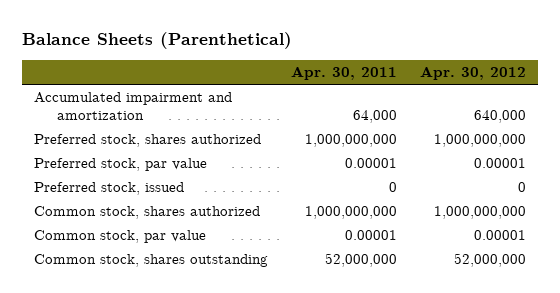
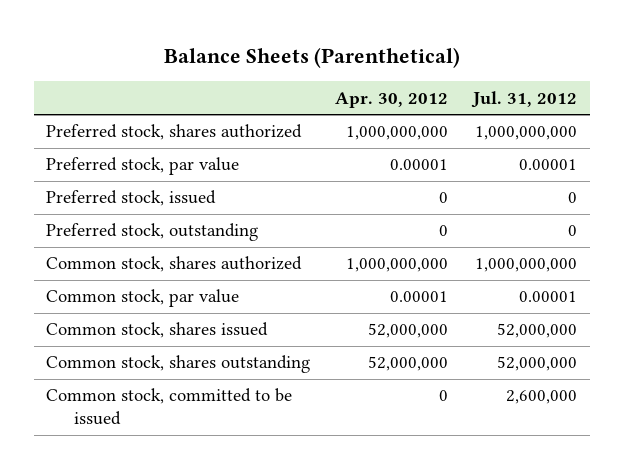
[291,66,398,81] Apr. 30, 2011 -> none
none -> [471,90,578,108] Jul. 31, 2012
[34,92,233,121] Accumulated impairment and amortization -> none
none -> [46,223,259,242] Preferred stock, outstanding
none -> [46,322,269,339] Common stock, shares issued
none -> [46,388,293,426] Common stock, committed to be issued

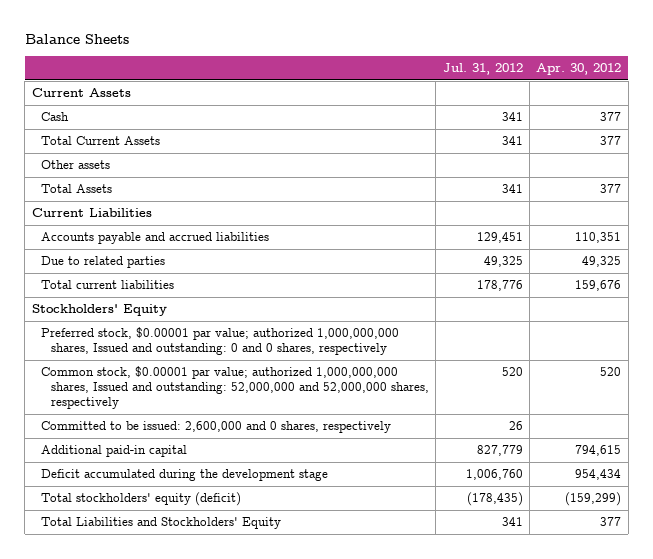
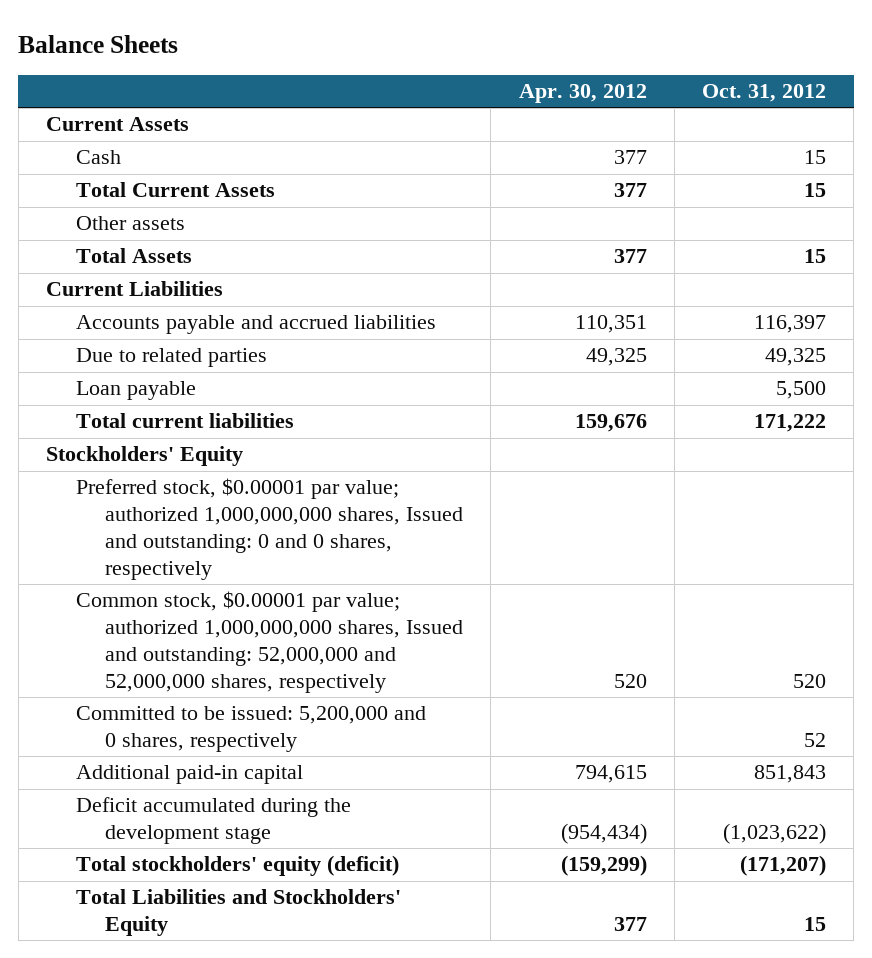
[442,63,523,76] Jul. 31, 2012 -> none
none -> [702,84,827,103] Oct. 31, 2012
none -> [75,381,196,401] Loan payable
[41,421,392,434] Committed to be issued: 2,600,000 and 0 shares, respectively -> [75,706,426,753] Committed to be issued: 5,200,000 and 0 shares, respectively
[575,469,622,481] 954,434 -> [560,823,647,845] (954,434)

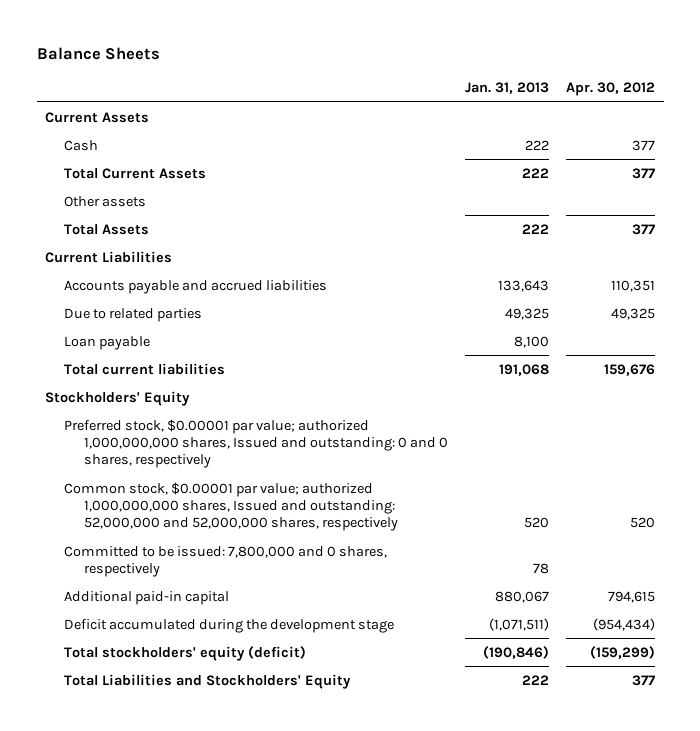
[702,84,827,103] Oct. 31, 2012 -> none
none -> [464,82,549,95] Jan. 31, 2013
[75,706,426,753] Committed to be issued: 5,200,000 and 0 shares, respectively -> [64,545,388,577] Committed to be issued: 7,800,000 and 0 shares, respectively

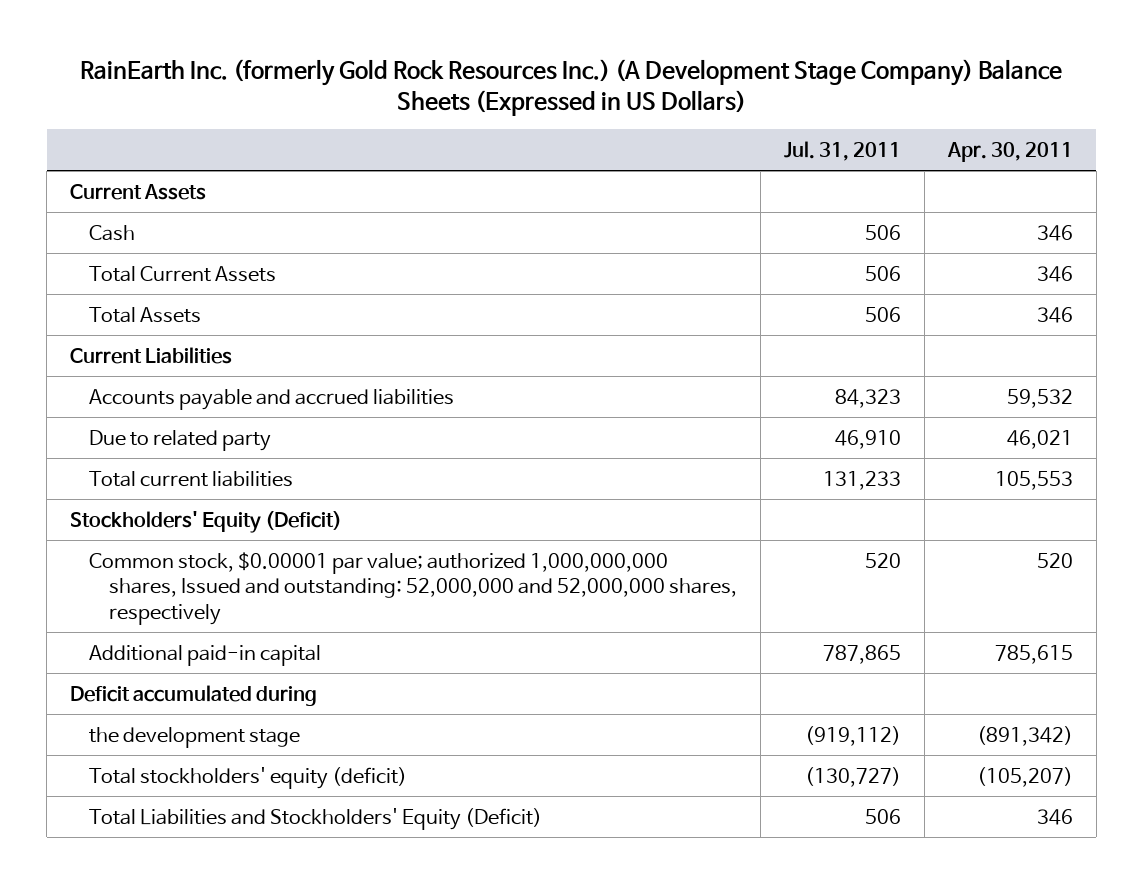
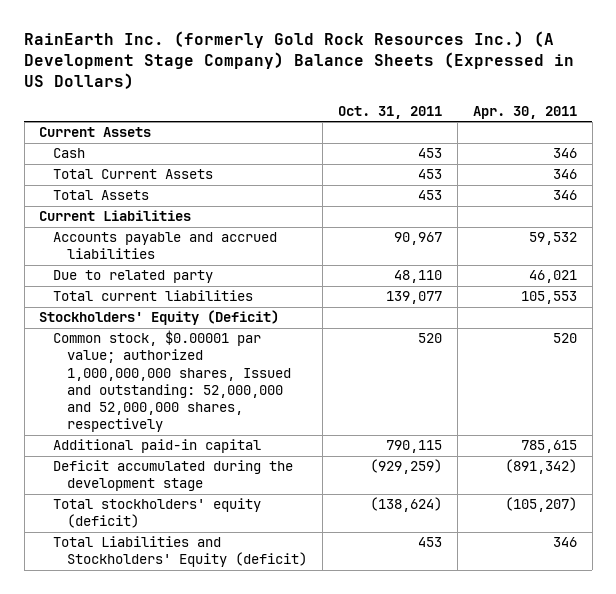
[783,141,901,162] Jul. 31, 2011 -> none
none -> [338,105,443,119] Oct. 31, 2011
[70,684,318,706] Deficit accumulated during -> none
[89,726,301,748] the development stage -> [53,460,294,492] Deficit accumulated during the development stage
[89,807,543,830] Total Liabilities and Stockholders' Equity (Deficit) -> [53,536,308,568] Total Liabilities and Stockholders' Equity (deficit)

